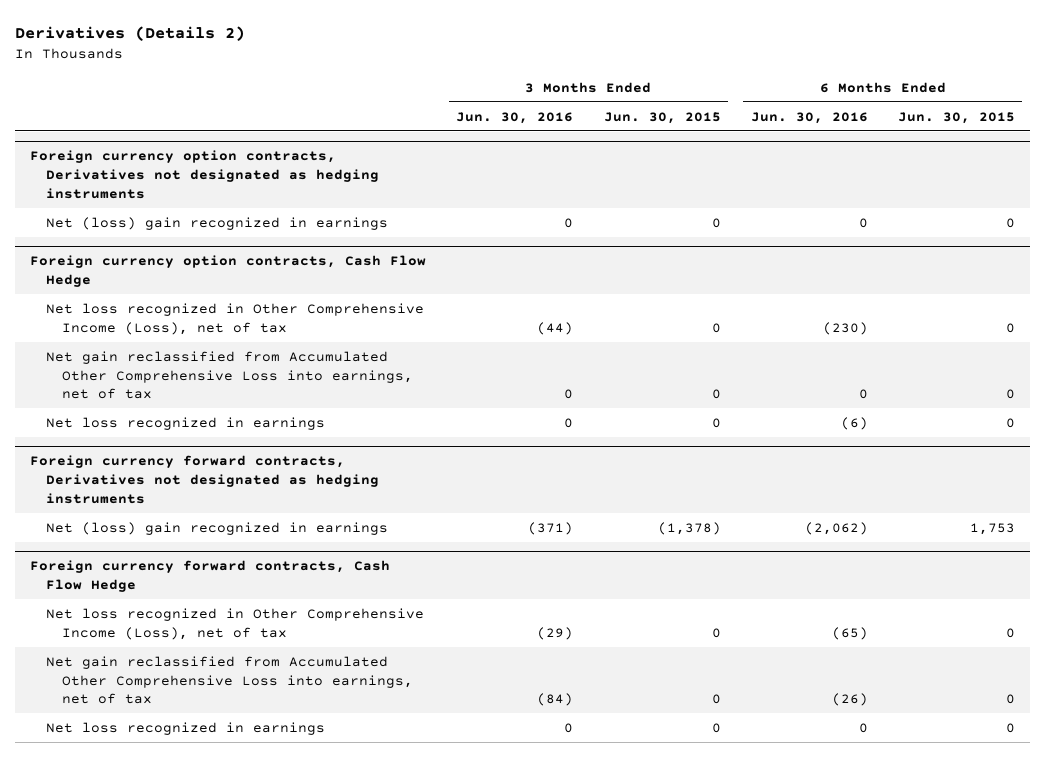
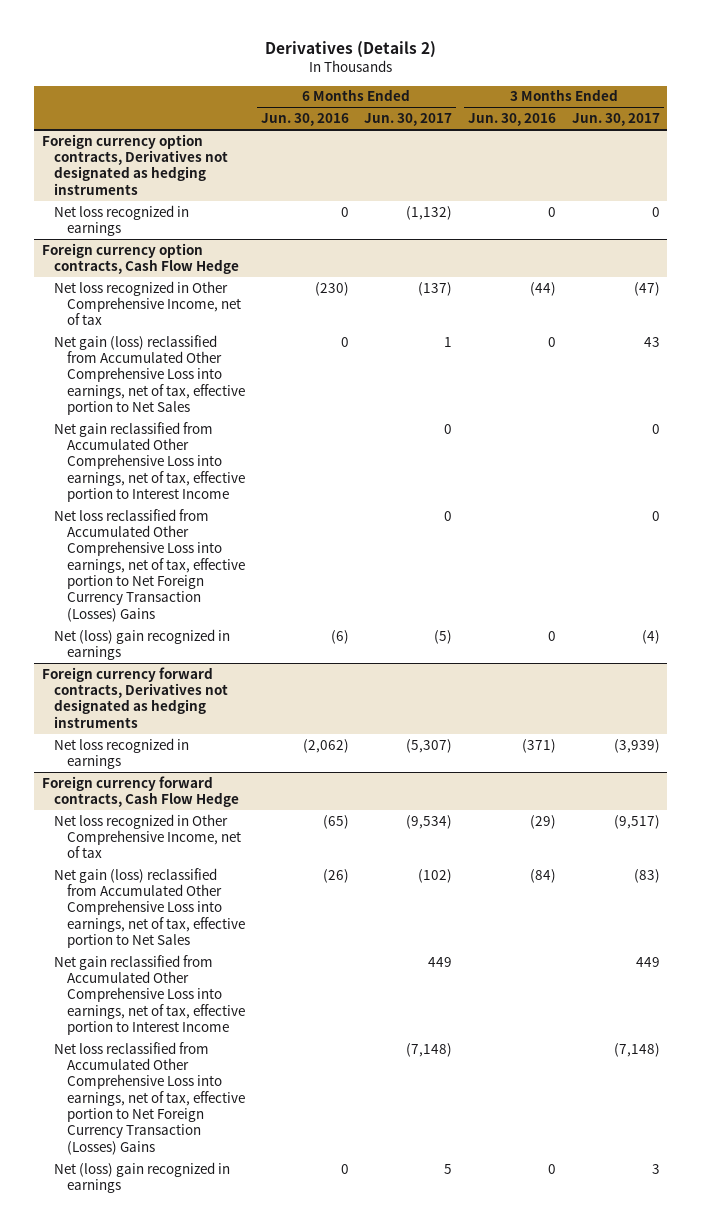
[603,111,721,124] Jun. 30, 2015 -> none
[897,111,1015,124] Jun. 30, 2015 -> none
none -> [364,113,453,127] Jun. 30, 2017
none -> [571,113,660,127] Jun. 30, 2017
[46,216,389,230] Net (loss) gain recognized in earnings -> [54,204,190,237] Net loss recognized in earnings
[46,302,425,335] Net loss recognized in Other Comprehensive Income (Loss), net of tax -> [54,280,241,326] Net loss recognized in Other Comprehensive Income, net of tax
[46,350,414,400] Net gain reclassified from Accumulated Other Comprehensive Loss into earnings, net of tax -> [54,334,245,416] Net gain (loss) reclassified from Accumulated Other Comprehensive Loss into earnings, net of tax, effective portion to Net Sales
none -> [54,421,245,503] Net gain reclassified from Accumulated Other Comprehensive Loss into earnings, net of tax, effective portion to Interest Income
none -> [54,508,245,622] Net loss reclassified from Accumulated Other Comprehensive Loss into earnings, net of tax, effective portion to Net Foreign Currency Transaction (Losses) Gains
[46,416,326,430] Net loss recognized in earnings -> [54,628,231,661] Net (loss) gain recognized in earnings
[46,521,389,535] Net (loss) gain recognized in earnings -> [54,737,190,770] Net loss recognized in earnings
[46,607,425,640] Net loss recognized in Other Comprehensive Income (Loss), net of tax -> [54,813,241,859] Net loss recognized in Other Comprehensive Income, net of tax
[46,655,414,705] Net gain reclassified from Accumulated Other Comprehensive Loss into earnings, net of tax -> [54,867,245,949] Net gain (loss) reclassified from Accumulated Other Comprehensive Loss into earnings, net of tax, effective portion to Net Sales
none -> [54,954,245,1036] Net gain reclassified from Accumulated Other Comprehensive Loss into earnings, net of tax, effective portion to Interest Income
none -> [54,1041,245,1155] Net loss reclassified from Accumulated Other Comprehensive Loss into earnings, net of tax, effective portion to Net Foreign Currency Transaction (Losses) Gains
[46,721,326,735] Net loss recognized in earnings -> [54,1161,231,1194] Net (loss) gain recognized in earnings

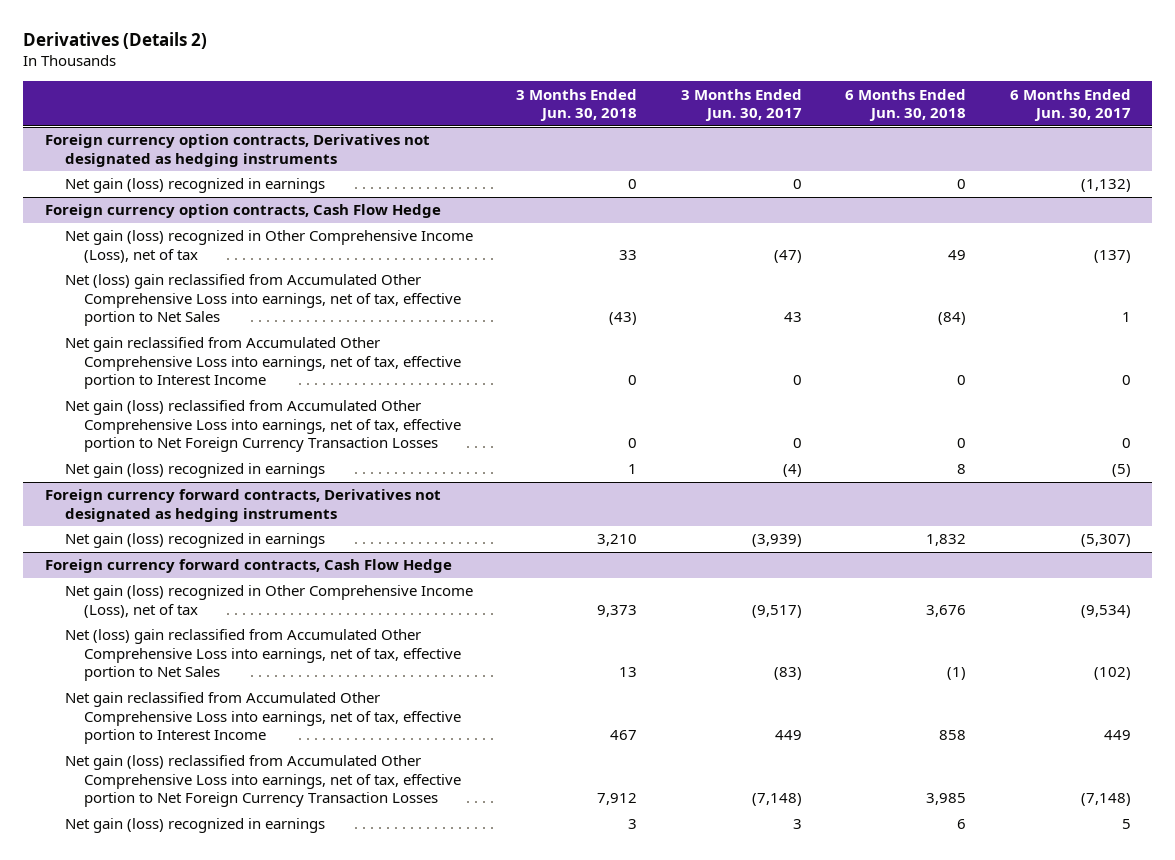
[260,113,349,127] Jun. 30, 2016 -> none
[467,113,556,127] Jun. 30, 2016 -> none
none -> [516,88,638,121] 3 Months Ended Jun. 30, 2018
none -> [845,88,967,121] 6 Months Ended Jun. 30, 2018
[54,204,190,237] Net loss recognized in earnings -> [64,178,325,194] Net gain (loss) recognized in earnings
[54,280,241,326] Net loss recognized in Other Comprehensive Income, net of tax -> [64,230,473,263] Net gain (loss) recognized in Other Comprehensive Income (Loss), net of tax
[54,334,245,416] Net gain (loss) reclassified from Accumulated Other Comprehensive Loss into earnings, net of tax, effective portion to Net Sales -> [64,274,462,327] Net (loss) gain reclassified from Accumulated Other Comprehensive Loss into earnings, net of tax, effective portion to Net Sales
[54,508,245,622] Net loss reclassified from Accumulated Other Comprehensive Loss into earnings, net of tax, effective portion to Net Foreign Currency Transaction (Losses) Gains -> [64,400,462,453] Net gain (loss) reclassified from Accumulated Other Comprehensive Loss into earnings, net of tax, effective portion to Net Foreign Currency Transaction Losses
[54,628,231,661] Net (loss) gain recognized in earnings -> [64,463,325,479] Net gain (loss) recognized in earnings
[54,737,190,770] Net loss recognized in earnings -> [64,533,325,549] Net gain (loss) recognized in earnings
[54,813,241,859] Net loss recognized in Other Comprehensive Income, net of tax -> [64,585,473,618] Net gain (loss) recognized in Other Comprehensive Income (Loss), net of tax
[54,867,245,949] Net gain (loss) reclassified from Accumulated Other Comprehensive Loss into earnings, net of tax, effective portion to Net Sales -> [64,629,462,682] Net (loss) gain reclassified from Accumulated Other Comprehensive Loss into earnings, net of tax, effective portion to Net Sales
[54,1041,245,1155] Net loss reclassified from Accumulated Other Comprehensive Loss into earnings, net of tax, effective portion to Net Foreign Currency Transaction (Losses) Gains -> [64,755,462,808] Net gain (loss) reclassified from Accumulated Other Comprehensive Loss into earnings, net of tax, effective portion to Net Foreign Currency Transaction Losses
[54,1161,231,1194] Net (loss) gain recognized in earnings -> [64,818,325,834] Net gain (loss) recognized in earnings

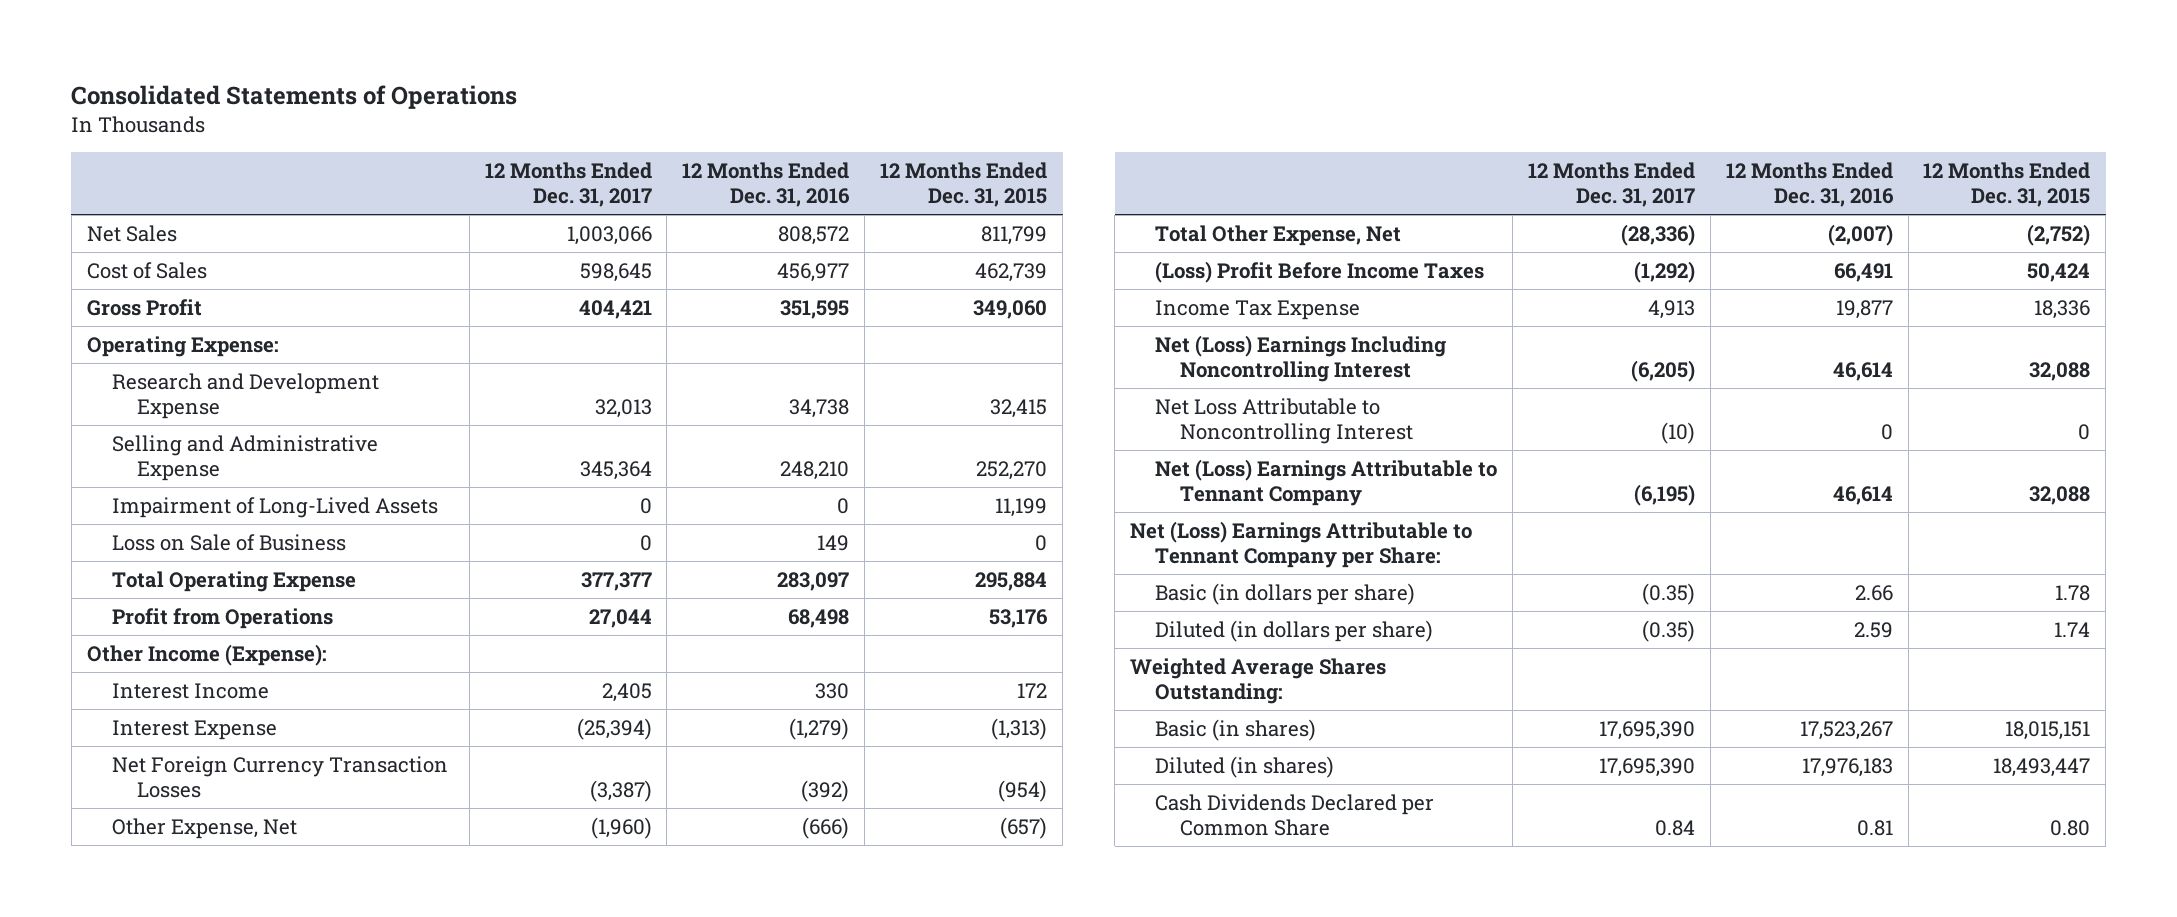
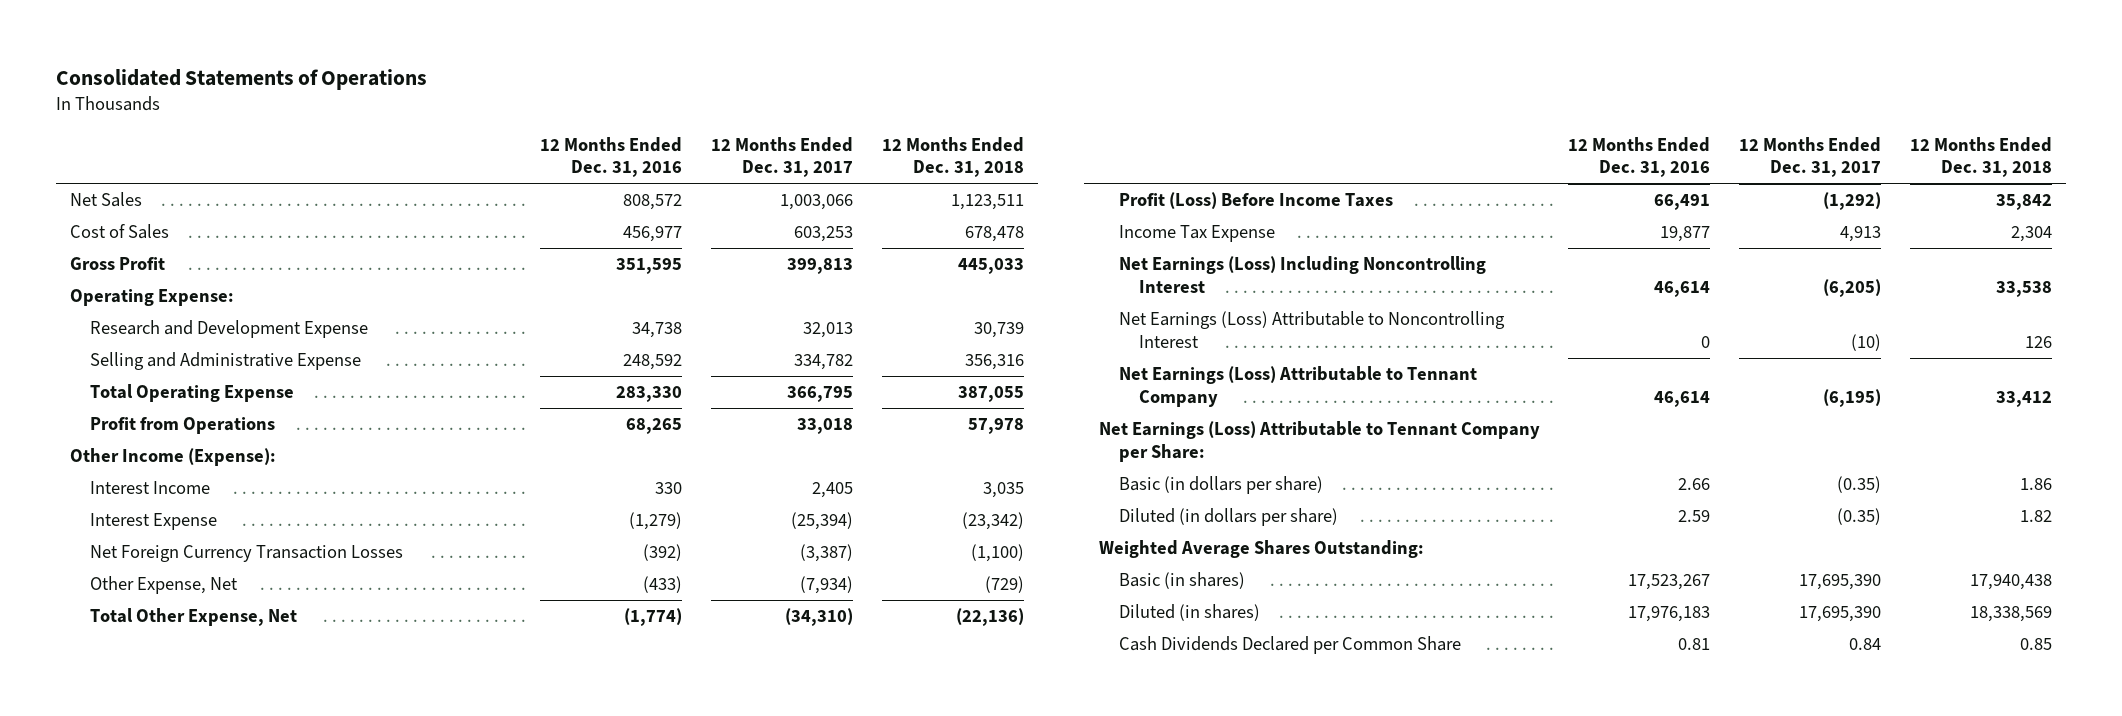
[880,162,1048,208] 12 Months Ended Dec. 31, 2015 -> none
none -> [881,136,1024,178] 12 Months Ended Dec. 31, 2018
[579,263,652,283] 598,645 -> [793,226,853,243] 603,253
[578,300,652,320] 404,421 -> [786,258,853,275] 399,813
[111,497,438,519] Impairment of Long-Lived Assets -> none
[111,534,346,552] Loss on Sale of Business -> none
[579,460,652,480] 345,364 -> [793,354,853,371] 334,782
[780,460,850,480] 248,210 -> [623,354,683,371] 248,592
[580,572,652,592] 377,377 -> [786,386,853,403] 366,795
[777,572,850,592] 283,097 -> [616,386,683,403] 283,330
[588,609,652,629] 27,044 -> [796,418,853,435] 33,018
[788,609,850,629] 68,498 -> [626,418,683,435] 68,265
[590,817,652,840] (1,960) -> [799,576,853,595] (7,934)
[802,817,850,840] (666) -> [643,576,683,594] (433)
[1620,224,1695,247] (28,336) -> [784,608,853,627] (34,310)
[1827,224,1893,247] (2,007) -> [624,608,683,627] (1,774)
[1154,261,1484,284] (Loss) Profit Before Income Taxes -> [1118,192,1393,210] Profit (Loss) Before Income Taxes
[1154,335,1446,382] Net (Loss) Earnings Including Noncontrolling Interest -> [1118,256,1486,293] Net Earnings (Loss) Including Noncontrolling Interest
[1154,398,1413,444] Net Loss Attributable to Noncontrolling Interest -> [1118,311,1505,348] Net Earnings (Loss) Attributable to Noncontrolling Interest
[1154,459,1497,506] Net (Loss) Earnings Attributable to Tennant Company -> [1118,366,1477,407] Net Earnings (Loss) Attributable to Tennant Company
[1129,521,1472,568] Net (Loss) Earnings Attributable to Tennant Company per Share: -> [1098,421,1540,462] Net Earnings (Loss) Attributable to Tennant Company per Share:

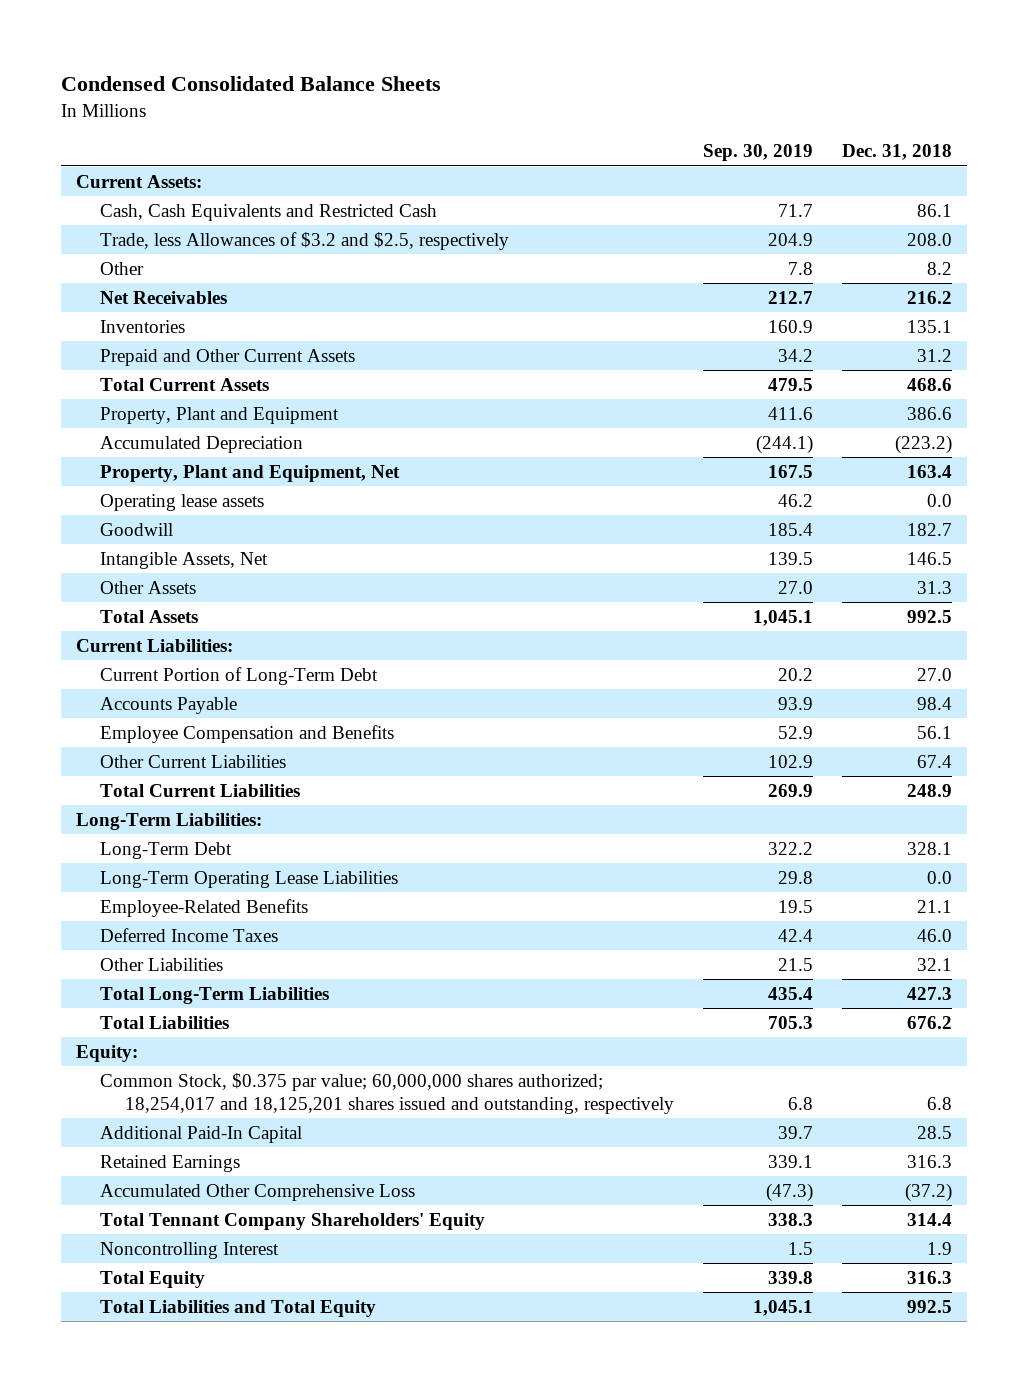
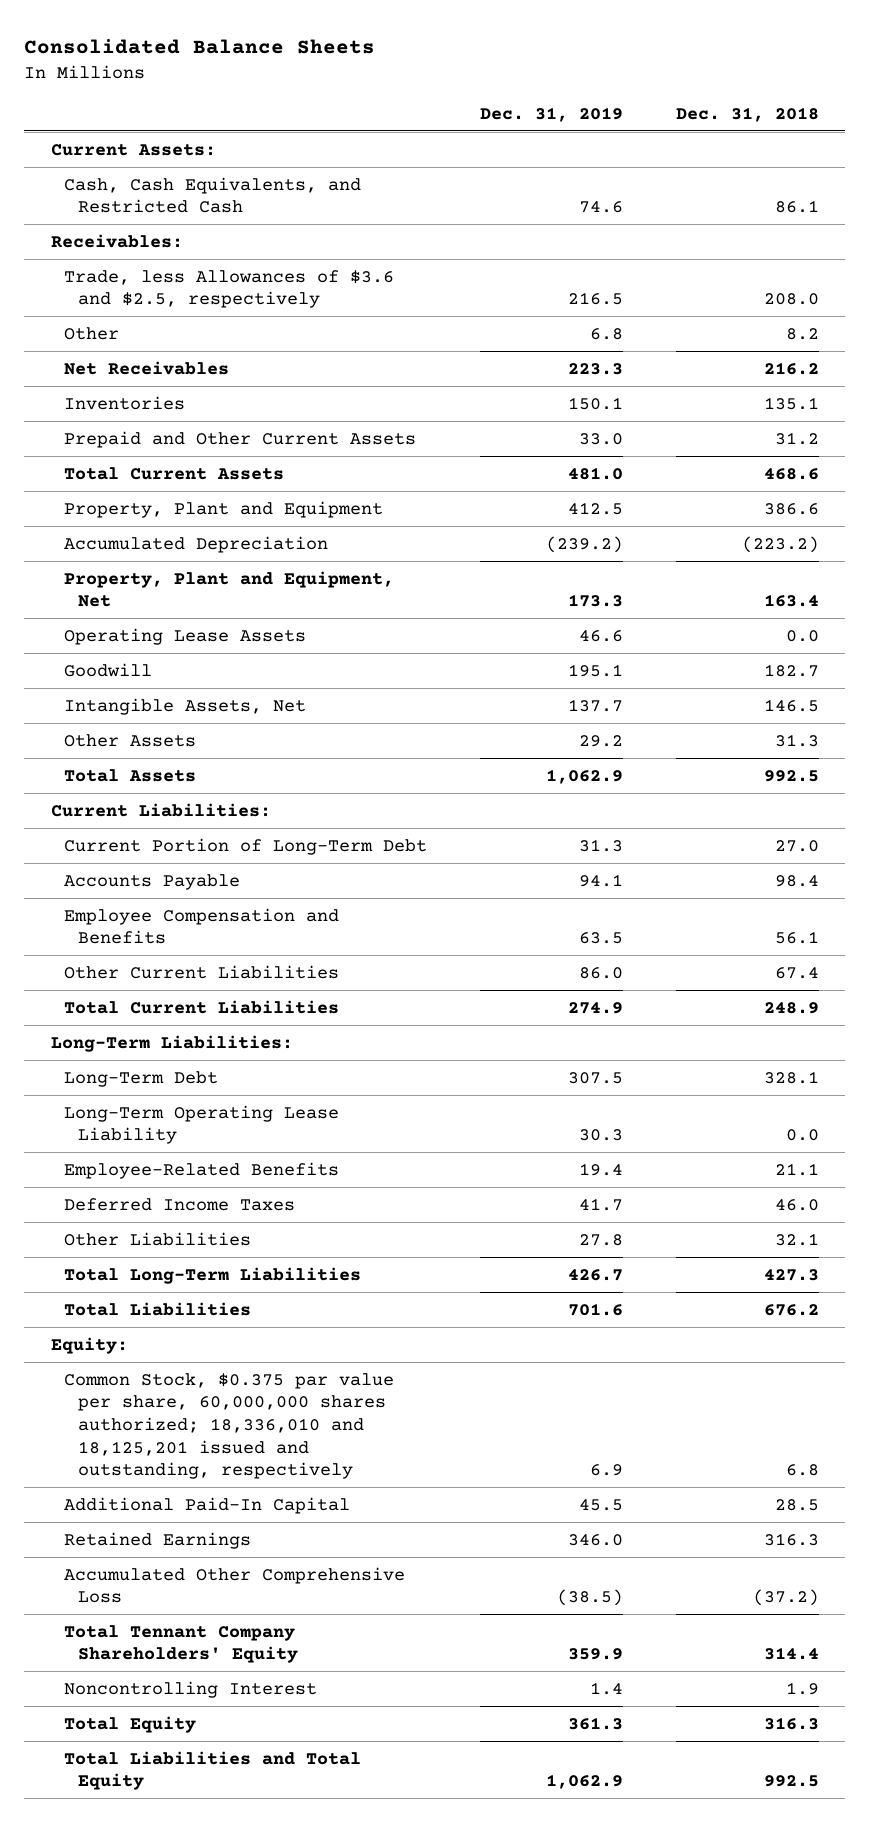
[61,76,442,92] Condensed Consolidated Balance Sheets -> [24,38,376,54] Consolidated Balance Sheets
[702,144,813,162] Sep. 30, 2019 -> none
none -> [480,106,624,122] Dec. 31, 2019
[100,203,438,221] Cash, Cash Equivalents and Restricted Cash -> [64,176,362,214] Cash, Cash Equivalents, and Restricted Cash
none -> [50,233,183,248] Receivables:
[100,231,510,250] Trade, less Allowances of $3.2 and $2.5, respectively -> [64,269,395,309] Trade, less Allowances of $3.6 and $2.5, respectively
[100,493,265,511] Operating lease assets -> [64,627,307,645] Operating Lease Assets
[100,870,399,888] Long-Term Operating Lease Liabilities -> [64,1104,340,1145] Long-Term Operating Lease Liability
[100,1072,674,1114] Common Stock, $0.375 par value; 60,000,000 shares authorized; 18,254,017 and 18,125,201 shares issued and outstanding, respectively -> [64,1372,395,1480] Common Stock, $0.375 par value per share, 60,000,000 shares authorized; 18,336,010 and 18,125,201 issued and outstanding, respectively

